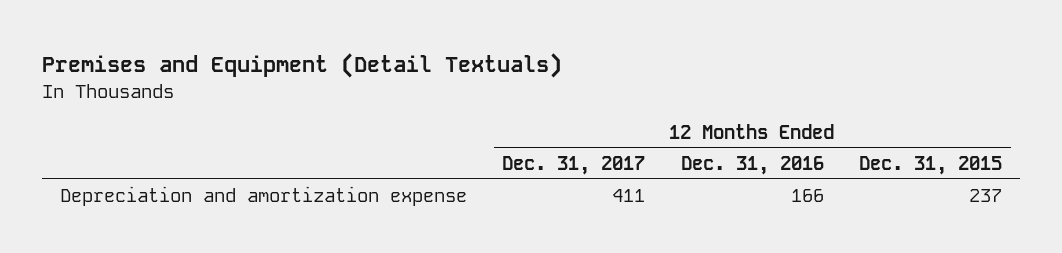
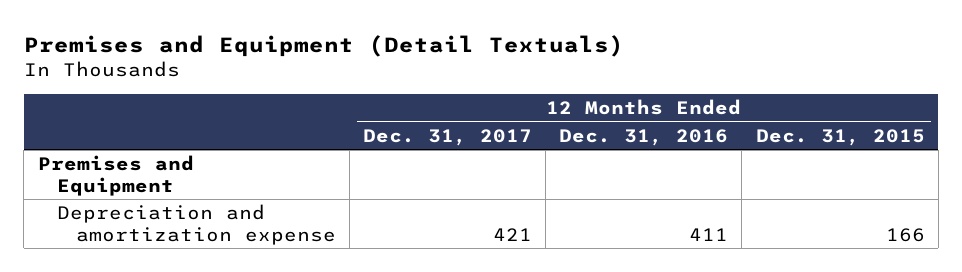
none -> [37,155,194,196] Premises and Equipment
[612,189,646,203] 411 -> [493,227,533,241] 421
[790,189,824,203] 166 -> [689,227,729,241] 411
[969,189,1003,203] 237 -> [885,227,925,242] 166

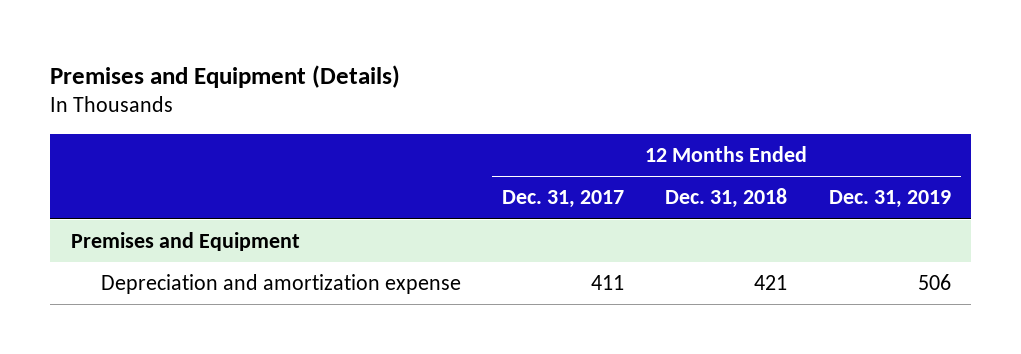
[23,34,624,57] Premises and Equipment (Detail Textuals) -> [50,64,401,88] Premises and Equipment (Details)
[559,128,729,146] Dec. 31, 2016 -> none
[755,128,925,146] Dec. 31, 2015 -> none
none -> [665,188,788,209] Dec. 31, 2018
none -> [828,190,951,209] Dec. 31, 2019
[493,227,533,241] 421 -> [591,275,625,291] 411

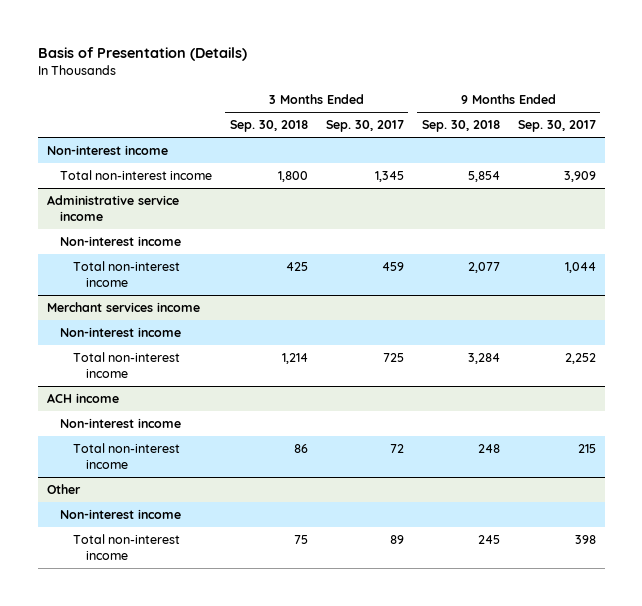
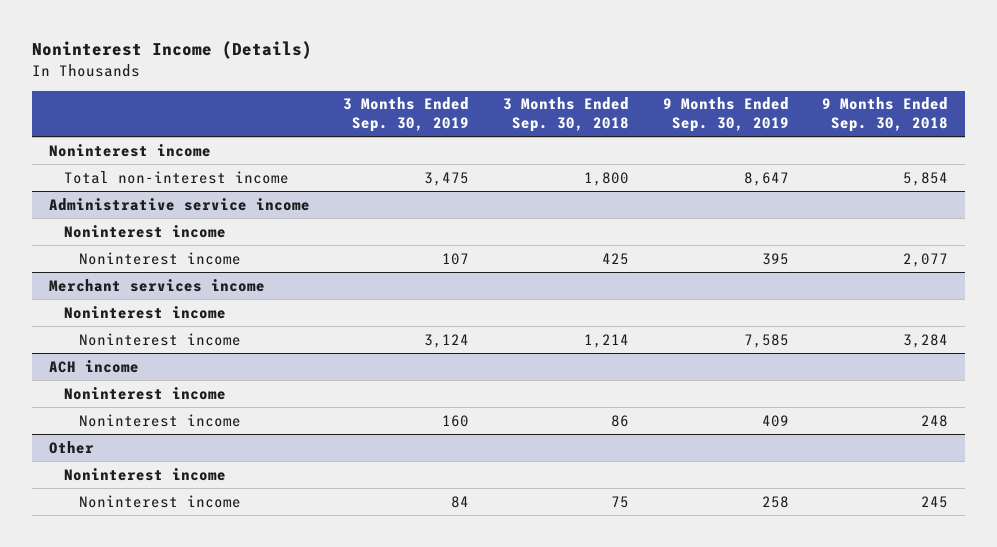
[37,46,247,61] Basis of Presentation (Details) -> [32,41,313,60] Noninterest Income (Details)
[325,120,404,133] Sep. 30, 2017 -> none
[517,120,596,133] Sep. 30, 2017 -> none
none -> [343,97,470,132] 3 Months Ended Sep. 30, 2019
none -> [662,97,789,132] 9 Months Ended Sep. 30, 2019
[46,144,168,155] Non-interest income -> [48,143,211,157] Noninterest income
[59,235,181,246] Non-interest income -> [63,224,226,238] Noninterest income
[72,260,180,287] Total non-interest income -> [78,251,241,265] Noninterest income
[59,326,181,337] Non-interest income -> [63,305,226,319] Noninterest income
[72,351,180,378] Total non-interest income -> [78,332,241,346] Noninterest income
[59,417,181,428] Non-interest income -> [63,386,226,400] Noninterest income
[72,442,180,469] Total non-interest income -> [78,413,241,427] Noninterest income
[59,508,181,519] Non-interest income -> [63,467,226,481] Noninterest income
[72,533,180,560] Total non-interest income -> [78,494,241,508] Noninterest income

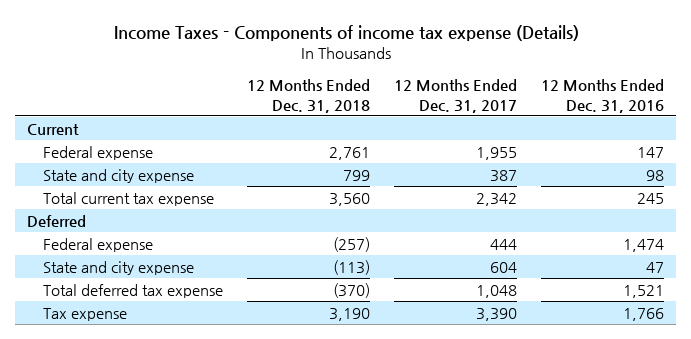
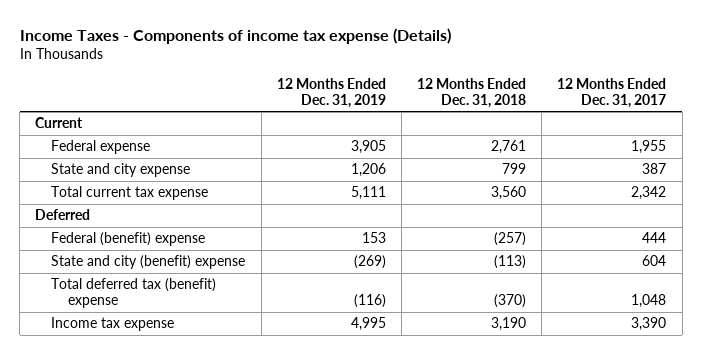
[541,79,665,113] 12 Months Ended Dec. 31, 2016 -> none
none -> [276,77,386,108] 12 Months Ended Dec. 31, 2019
[43,237,154,252] Federal expense -> [51,232,206,247] Federal (benefit) expense
[43,260,195,275] State and city expense -> [51,255,246,270] State and city (benefit) expense
[43,283,224,298] Total deferred tax expense -> [51,278,217,309] Total deferred tax (benefit) expense
[43,307,128,321] Tax expense -> [51,317,175,332] Income tax expense

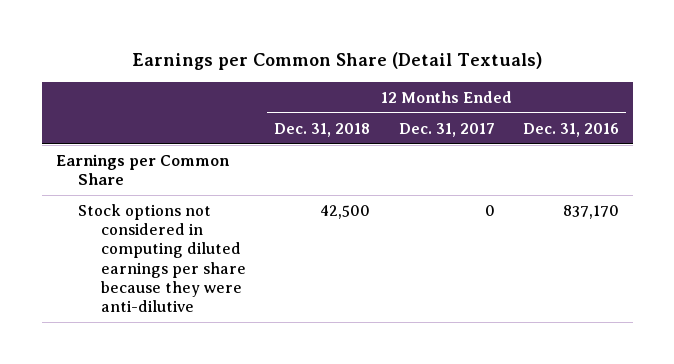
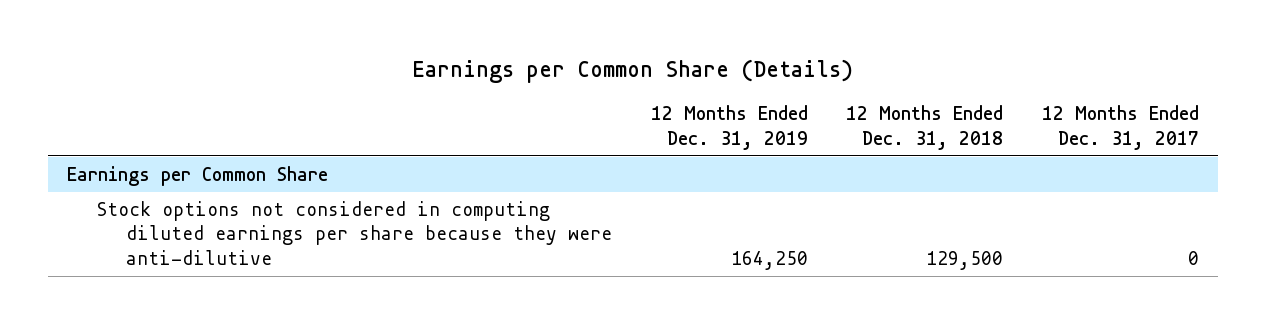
[132,52,543,71] Earnings per Common Share (Detail Textuals) -> [411,59,853,84] Earnings per Common Share (Details)
[522,122,619,137] Dec. 31, 2016 -> none
none -> [650,105,808,150] 12 Months Ended Dec. 31, 2019
[320,204,371,219] 42,500 -> [926,250,1004,270] 129,500

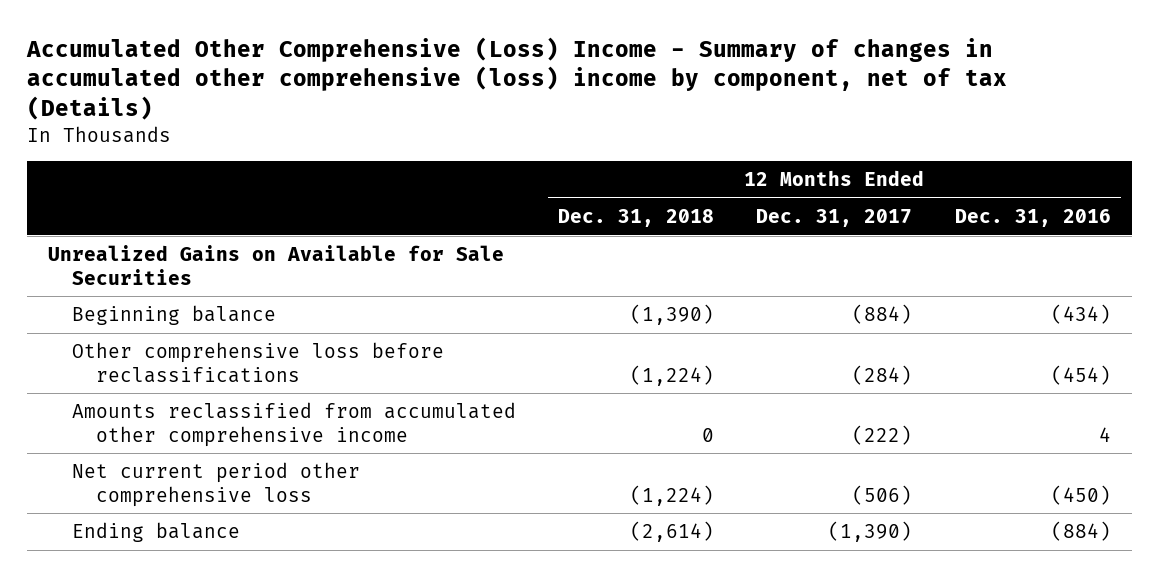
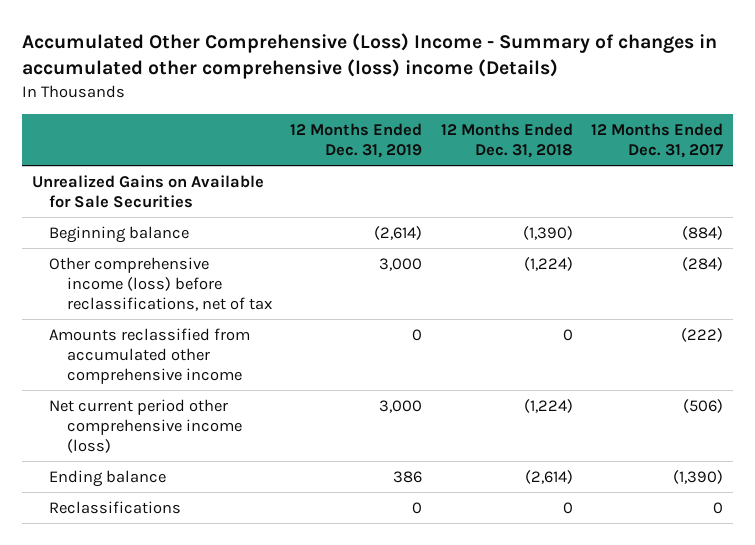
[25,36,1007,120] Accumulated Other Comprehensive (Loss) Income - Summary of changes in accumulated other comprehensive (loss) income by component, net of tax (Details) -> [22,33,718,80] Accumulated Other Comprehensive (Loss) Income - Summary of changes in accumulated other comprehensive (loss) income (Details)
[954,208,1111,227] Dec. 31, 2016 -> none
none -> [290,122,423,158] 12 Months Ended Dec. 31, 2019
[72,342,445,383] Other comprehensive loss before reclassifications -> [49,256,272,312] Other comprehensive income (loss) before reclassifications, net of tax
[72,462,361,507] Net current period other comprehensive loss -> [49,398,242,454] Net current period other comprehensive income (loss)
none -> [49,500,182,514] Reclassifications

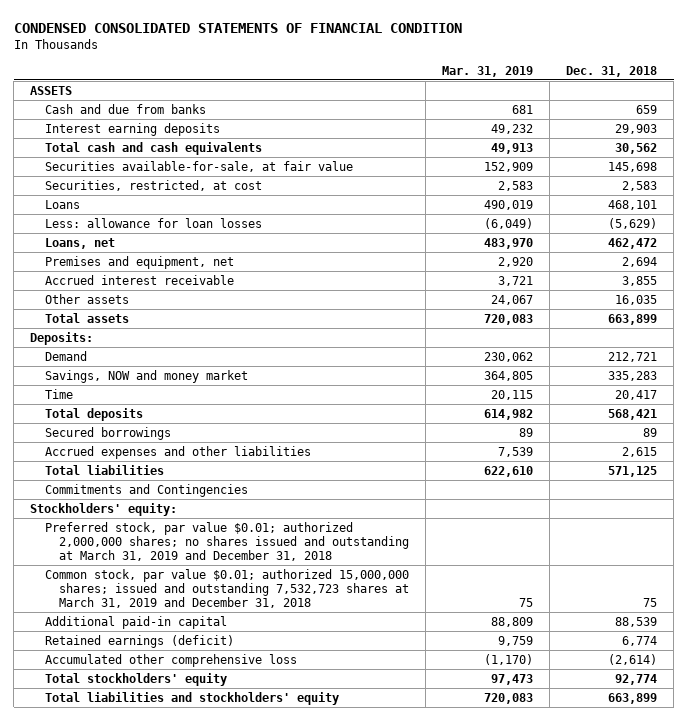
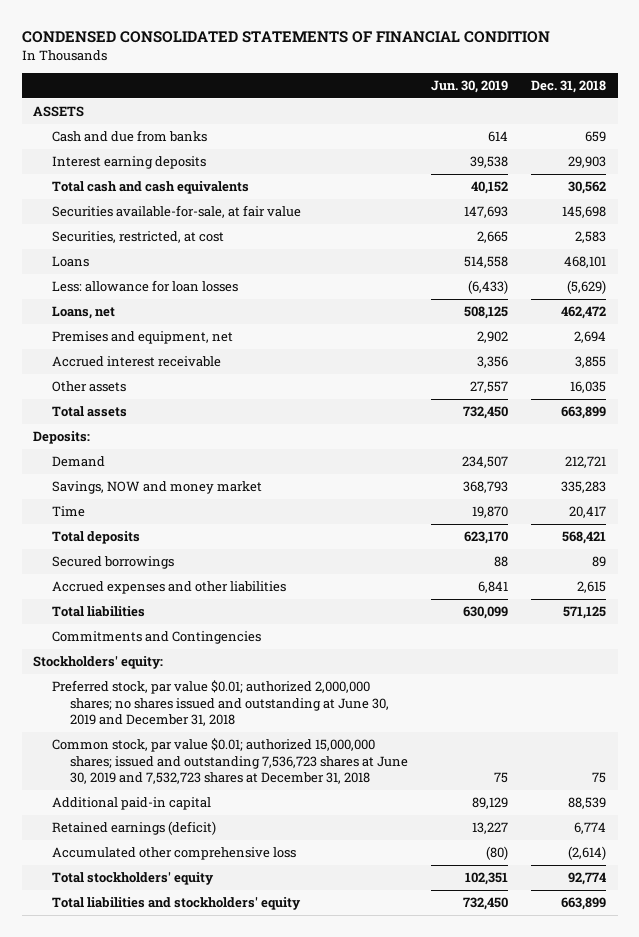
[442,65,534,77] Mar. 31, 2019 -> none
none -> [431,79,509,93] Jun. 30, 2019
[44,521,410,562] Preferred stock, par value $0.01; authorized 2,000,000 shares; no shares issued and outstanding at March 31, 2019 and December 31, 2018 -> [51,680,390,727] Preferred stock, par value $0.01; authorized 2,000,000 shares; no shares issued and outstanding at June 30, 2019 and December 31, 2018
[44,568,410,609] Common stock, par value $0.01; authorized 15,000,000 shares; issued and outstanding 7,532,723 shares at March 31, 2019 and December 31, 2018 -> [51,738,409,785] Common stock, par value $0.01; authorized 15,000,000 shares; issued and outstanding 7,536,723 shares at June 30, 2019 and 7,532,723 shares at December 31, 2018

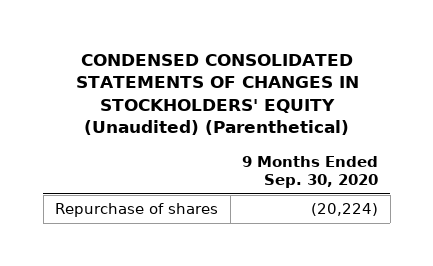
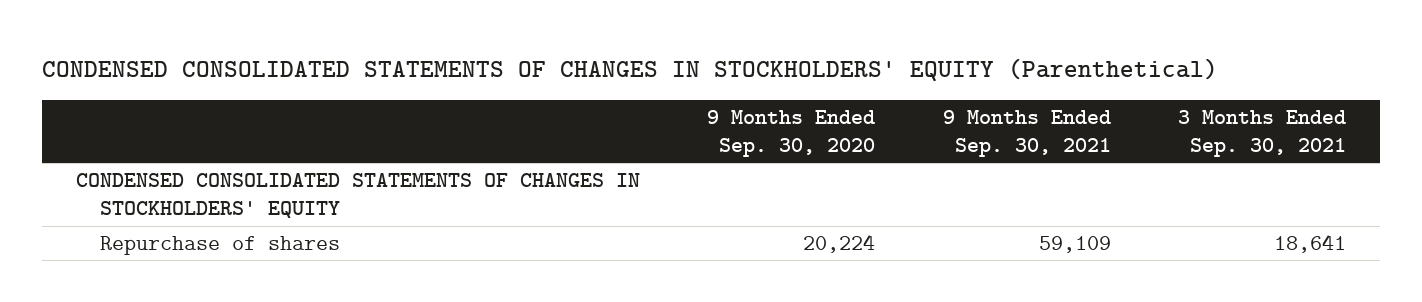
[75,53,359,136] CONDENSED CONSOLIDATED STATEMENTS OF CHANGES IN STOCKHOLDERS' EQUITY (Unaudited) (Parenthetical) -> [42,58,1219,82] CONDENSED CONSOLIDATED STATEMENTS OF CHANGES IN STOCKHOLDERS' EQUITY (Parenthetical)
none -> [942,109,1111,158] 9 Months Ended Sep. 30, 2021
none -> [1178,109,1347,158] 3 Months Ended Sep. 30, 2021
none -> [75,172,640,219] CONDENSED CONSOLIDATED STATEMENTS OF CHANGES IN STOCKHOLDERS' EQUITY
[311,203,379,217] (20,224) -> [803,233,876,253] 20,224

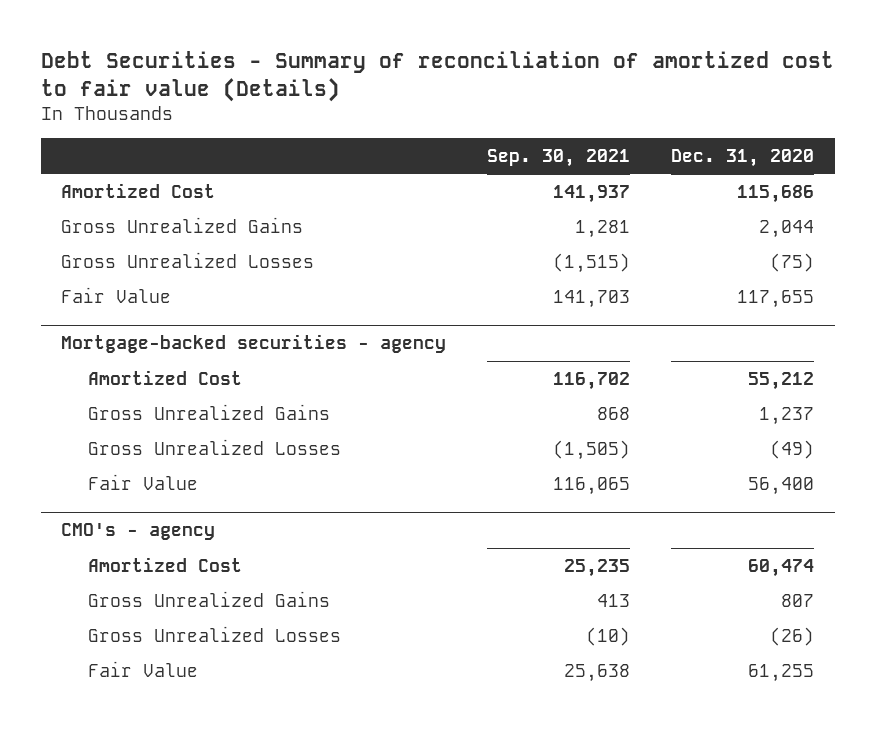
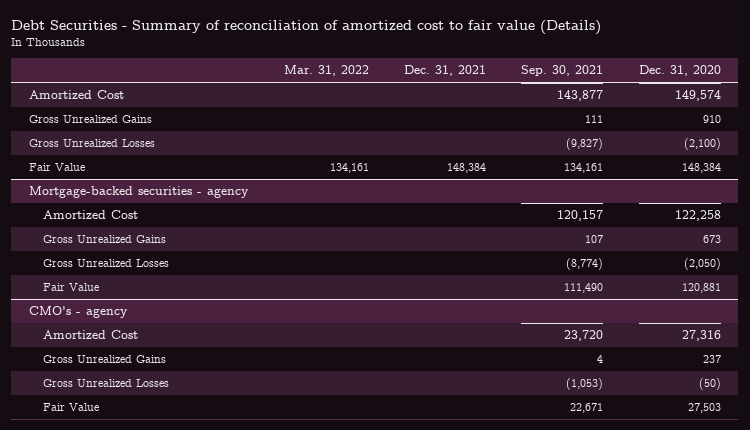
none -> [283,65,369,77] Mar. 31, 2022
none -> [403,65,486,77] Dec. 31, 2021
[553,184,631,203] 141,937 -> [557,90,604,102] 143,877
[737,184,815,203] 115,686 -> [674,90,721,102] 149,574
[575,219,631,238] 1,281 -> [585,115,604,124] 111
[759,219,815,238] 2,044 -> [702,115,721,124] 910
[553,252,631,273] (1,515) -> [566,138,604,151] (9,827)
[770,252,815,272] (75) -> [683,138,721,151] (2,100)
[553,289,631,308] 141,703 -> [564,163,604,174] 134,161
[737,289,815,308] 117,655 -> [681,163,721,174] 148,384
[553,371,631,390] 116,702 -> [557,210,604,222] 120,157
[748,371,815,390] 55,212 -> [674,210,721,222] 122,258
[597,406,631,420] 868 -> [585,235,604,244] 107
[759,406,815,425] 1,237 -> [702,235,721,244] 673
[553,439,631,460] (1,505) -> [566,258,604,271] (8,774)
[770,439,815,459] (49) -> [683,258,721,271] (2,050)
[553,476,631,495] 116,065 -> [564,283,604,294] 111,490
[748,476,815,495] 56,400 -> [681,283,721,294] 120,881
[564,558,631,577] 25,235 -> [564,330,604,342] 23,720
[748,558,815,577] 60,474 -> [681,330,721,342] 27,316
[597,593,631,607] 413 -> [597,355,604,364] 4
[781,593,815,607] 807 -> [702,355,721,364] 237
[586,626,631,646] (10) -> [566,378,604,391] (1,053)
[770,626,815,646] (26) -> [698,378,721,391] (50)
[564,663,631,682] 25,638 -> [570,403,604,414] 22,671
[748,663,815,682] 61,255 -> [687,403,721,414] 27,503

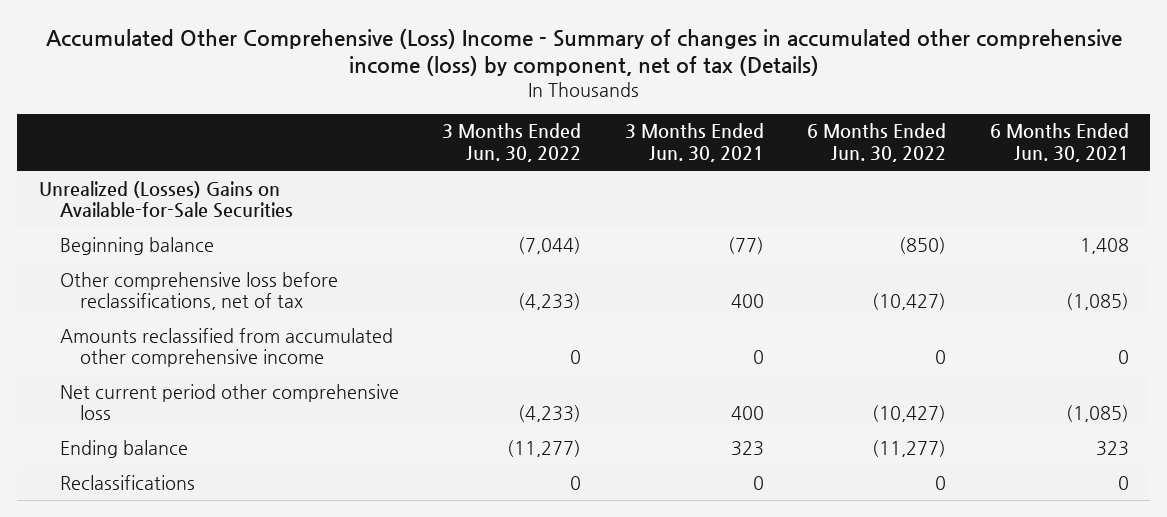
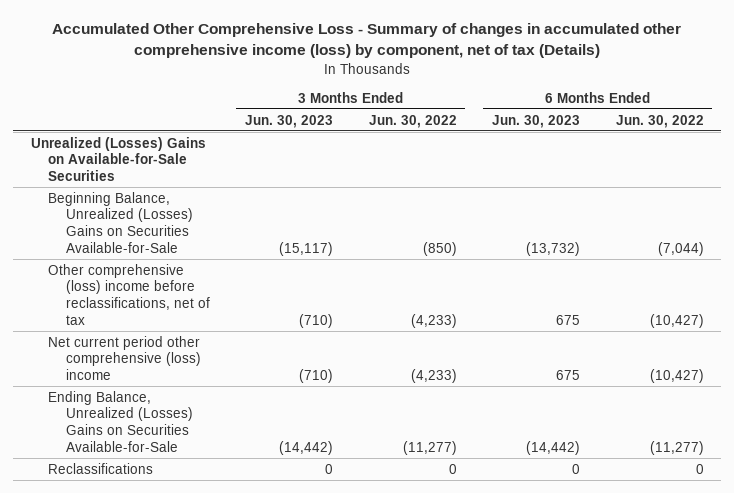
[45,28,1122,77] Accumulated Other Comprehensive (Loss) Income - Summary of changes in accumulated other comprehensive income (loss) by component, net of tax (Details) -> [52,23,682,59] Accumulated Other Comprehensive Loss - Summary of changes in accumulated other comprehensive income (loss) by component, net of tax (Details)
[624,123,764,162] 3 Months Ended Jun. 30, 2021 -> none
[989,123,1129,162] 6 Months Ended Jun. 30, 2021 -> none
none -> [245,114,334,128] Jun. 30, 2023
none -> [492,114,581,128] Jun. 30, 2023
[59,236,214,255] Beginning balance -> none
[59,327,393,368] Amounts reclassified from accumulated other comprehensive income -> none
none -> [48,191,193,253] Beginning Balance, Unrealized (Losses) Gains on Securities Available-for-Sale
[59,271,338,311] Other comprehensive loss before reclassifications, net of tax -> [48,263,210,325] Other comprehensive (loss) income before reclassifications, net of tax
[59,383,399,421] Net current period other comprehensive loss -> [48,335,201,380] Net current period other comprehensive (loss) income
[59,439,188,458] Ending balance -> [48,390,193,452] Ending Balance, Unrealized (Losses) Gains on Securities Available-for-Sale

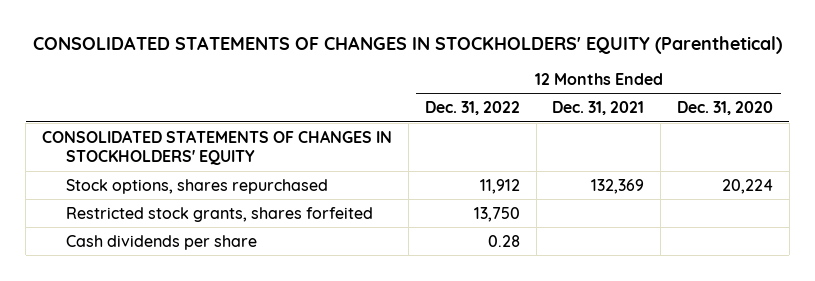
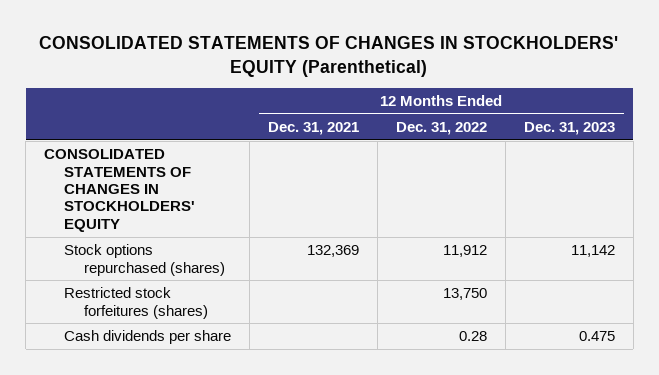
[677,101,774,116] Dec. 31, 2020 -> none
none -> [523,121,615,135] Dec. 31, 2023
[65,178,328,194] Stock options, shares repurchased -> [64,244,226,276] Stock options repurchased (shares)
[65,206,373,222] Restricted stock grants, shares forfeited -> [64,287,209,319] Restricted stock forfeitures (shares)

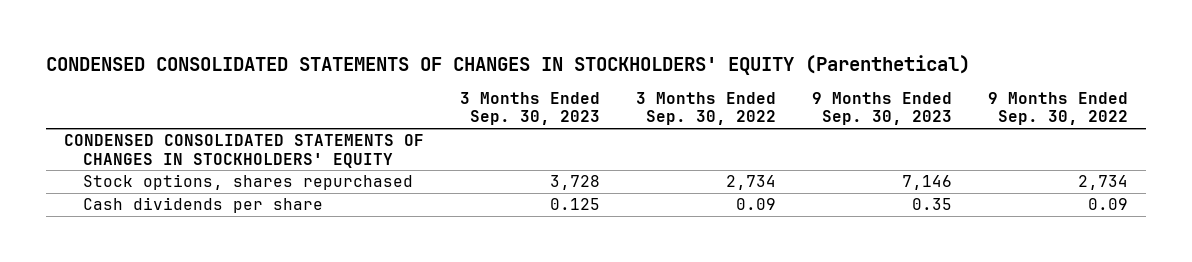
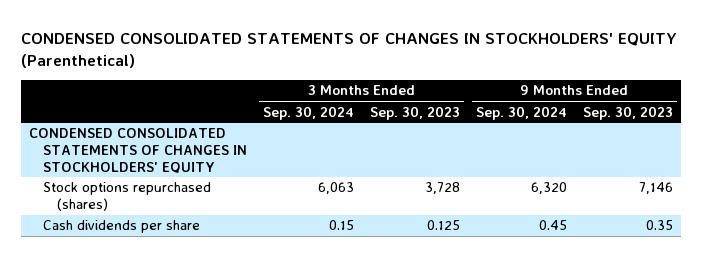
[635,92,776,126] 3 Months Ended Sep. 30, 2022 -> none
[987,92,1128,126] 9 Months Ended Sep. 30, 2022 -> none
none -> [263,105,355,120] Sep. 30, 2024
none -> [475,105,567,120] Sep. 30, 2024
[83,174,414,191] Stock options, shares repurchased -> [43,182,212,212] Stock options repurchased (shares)

